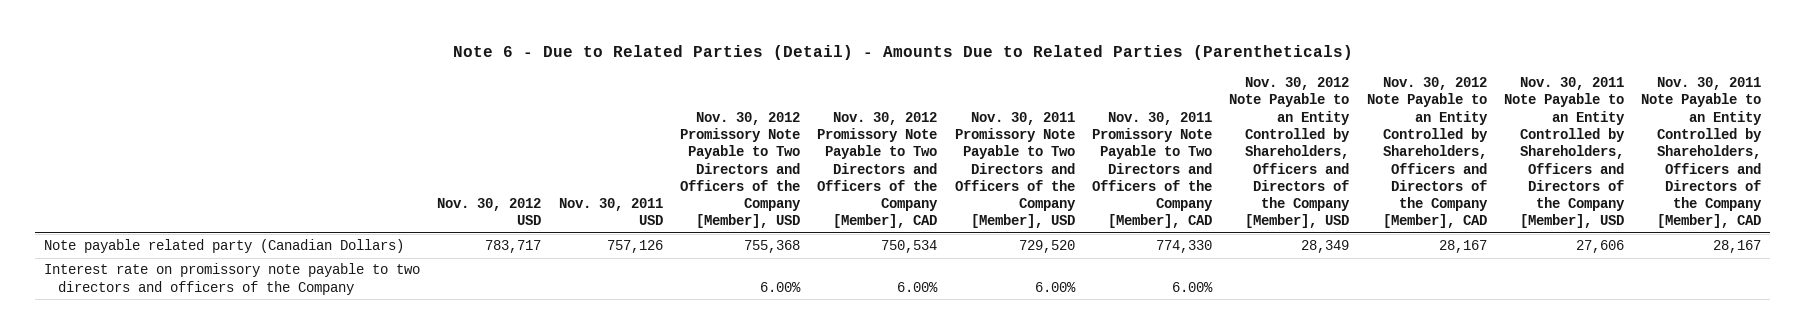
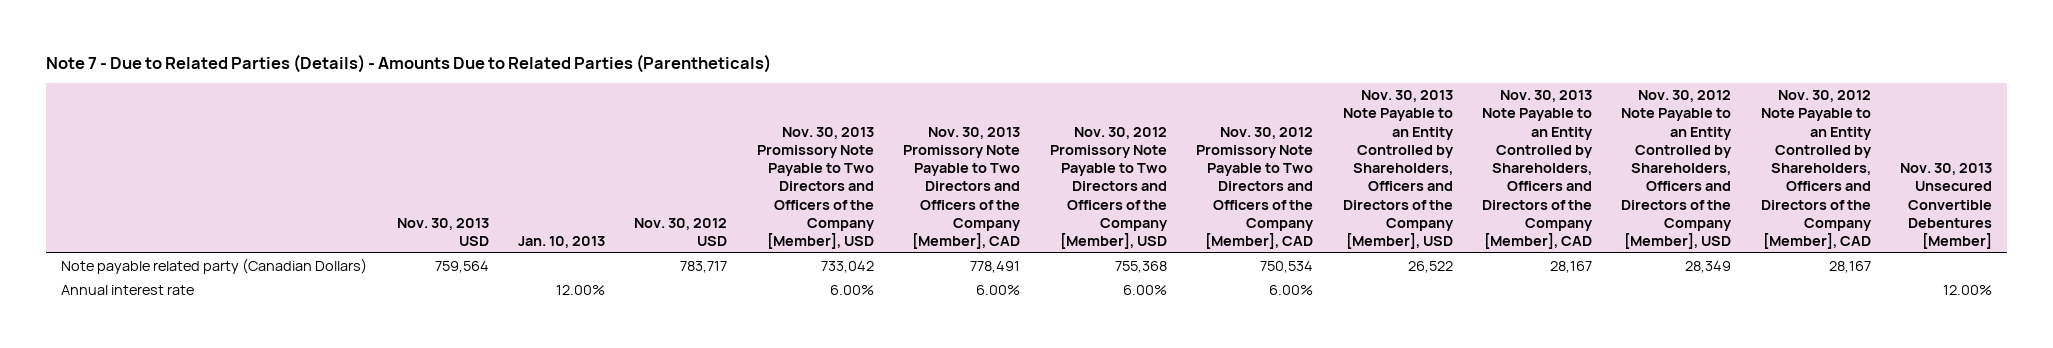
[452,44,1353,60] Note 6 - Due to Related Parties (Detail) - Amounts Due to Related Parties (Parentheticals) -> [46,53,772,73] Note 7 - Due to Related Parties (Details) - Amounts Due to Related Parties (Parentheticals)
[558,198,663,226] Nov. 30, 2011 USD -> none
[954,111,1076,229] Nov. 30, 2011 Promissory Note Payable to Two Directors and Officers of the Company [Member], USD -> none
[1092,111,1214,229] Nov. 30, 2011 Promissory Note Payable to Two Directors and Officers of the Company [Member], CAD -> none
[1504,77,1626,229] Nov. 30, 2011 Note Payable to an Entity Controlled by Shareholders, Officers and Directors of the Company [Member], USD -> none
[1641,77,1763,229] Nov. 30, 2011 Note Payable to an Entity Controlled by Shareholders, Officers and Directors of the Company [Member], CAD -> none
none -> [396,217,489,247] Nov. 30, 2013 USD
none -> [518,236,606,249] Jan. 10, 2013
none -> [756,126,875,250] Nov. 30, 2013 Promissory Note Payable to Two Directors and Officers of the Company [Member], USD
none -> [903,126,1022,250] Nov. 30, 2013 Promissory Note Payable to Two Directors and Officers of the Company [Member], CAD
none -> [1342,90,1454,250] Nov. 30, 2013 Note Payable to an Entity Controlled by Shareholders, Officers and Directors of the Company [Member], USD
none -> [1482,90,1594,250] Nov. 30, 2013 Note Payable to an Entity Controlled by Shareholders, Officers and Directors of the Company [Member], CAD
none -> [1900,163,1993,250] Nov. 30, 2013 Unsecured Convertible Debentures [Member]
[44,263,421,295] Interest rate on promissory note payable to two directors and officers of the Company -> [61,285,195,296] Annual interest rate

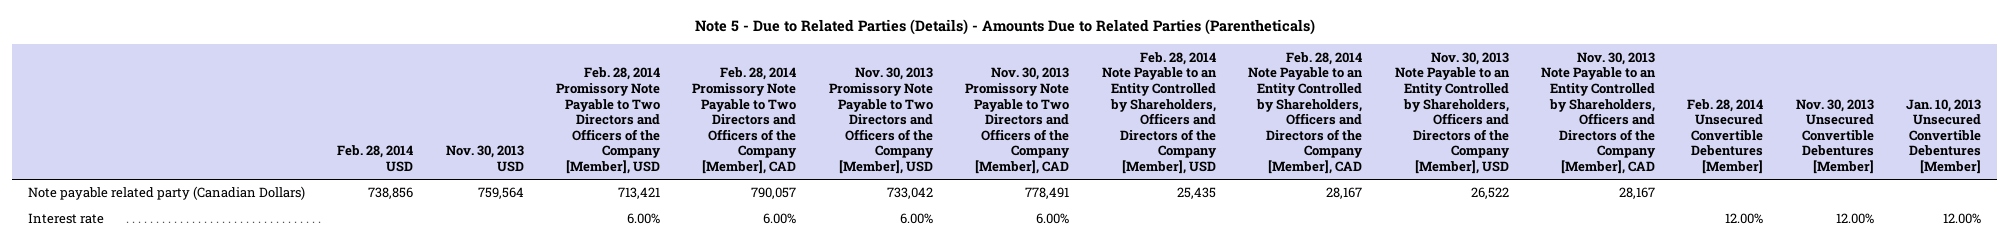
[46,53,772,73] Note 7 - Due to Related Parties (Details) - Amounts Due to Related Parties (Parentheticals) -> [694,19,1315,36] Note 5 - Due to Related Parties (Details) - Amounts Due to Related Parties (Parentheticals)
[518,236,606,249] Jan. 10, 2013 -> none
[634,217,728,247] Nov. 30, 2012 USD -> none
[1049,126,1168,250] Nov. 30, 2012 Promissory Note Payable to Two Directors and Officers of the Company [Member], USD -> none
[1196,126,1315,250] Nov. 30, 2012 Promissory Note Payable to Two Directors and Officers of the Company [Member], CAD -> none
[1621,90,1733,250] Nov. 30, 2012 Note Payable to an Entity Controlled by Shareholders, Officers and Directors of the Company [Member], USD -> none
[1760,90,1872,250] Nov. 30, 2012 Note Payable to an Entity Controlled by Shareholders, Officers and Directors of the Company [Member], CAD -> none
none -> [337,145,414,173] Feb. 28, 2014 USD
none -> [556,67,662,175] Feb. 28, 2014 Promissory Note Payable to Two Directors and Officers of the Company [Member], USD
none -> [692,67,798,175] Feb. 28, 2014 Promissory Note Payable to Two Directors and Officers of the Company [Member], CAD
none -> [1101,51,1217,175] Feb. 28, 2014 Note Payable to an Entity Controlled by Shareholders, Officers and Directors of the Company [Member], USD
none -> [1248,51,1364,175] Feb. 28, 2014 Note Payable to an Entity Controlled by Shareholders, Officers and Directors of the Company [Member], CAD
none -> [1687,98,1764,175] Feb. 28, 2014 Unsecured Convertible Debentures [Member]
none -> [1906,98,1982,175] Jan. 10, 2013 Unsecured Convertible Debentures [Member]
[61,285,195,296] Annual interest rate -> [27,213,104,225] Interest rate

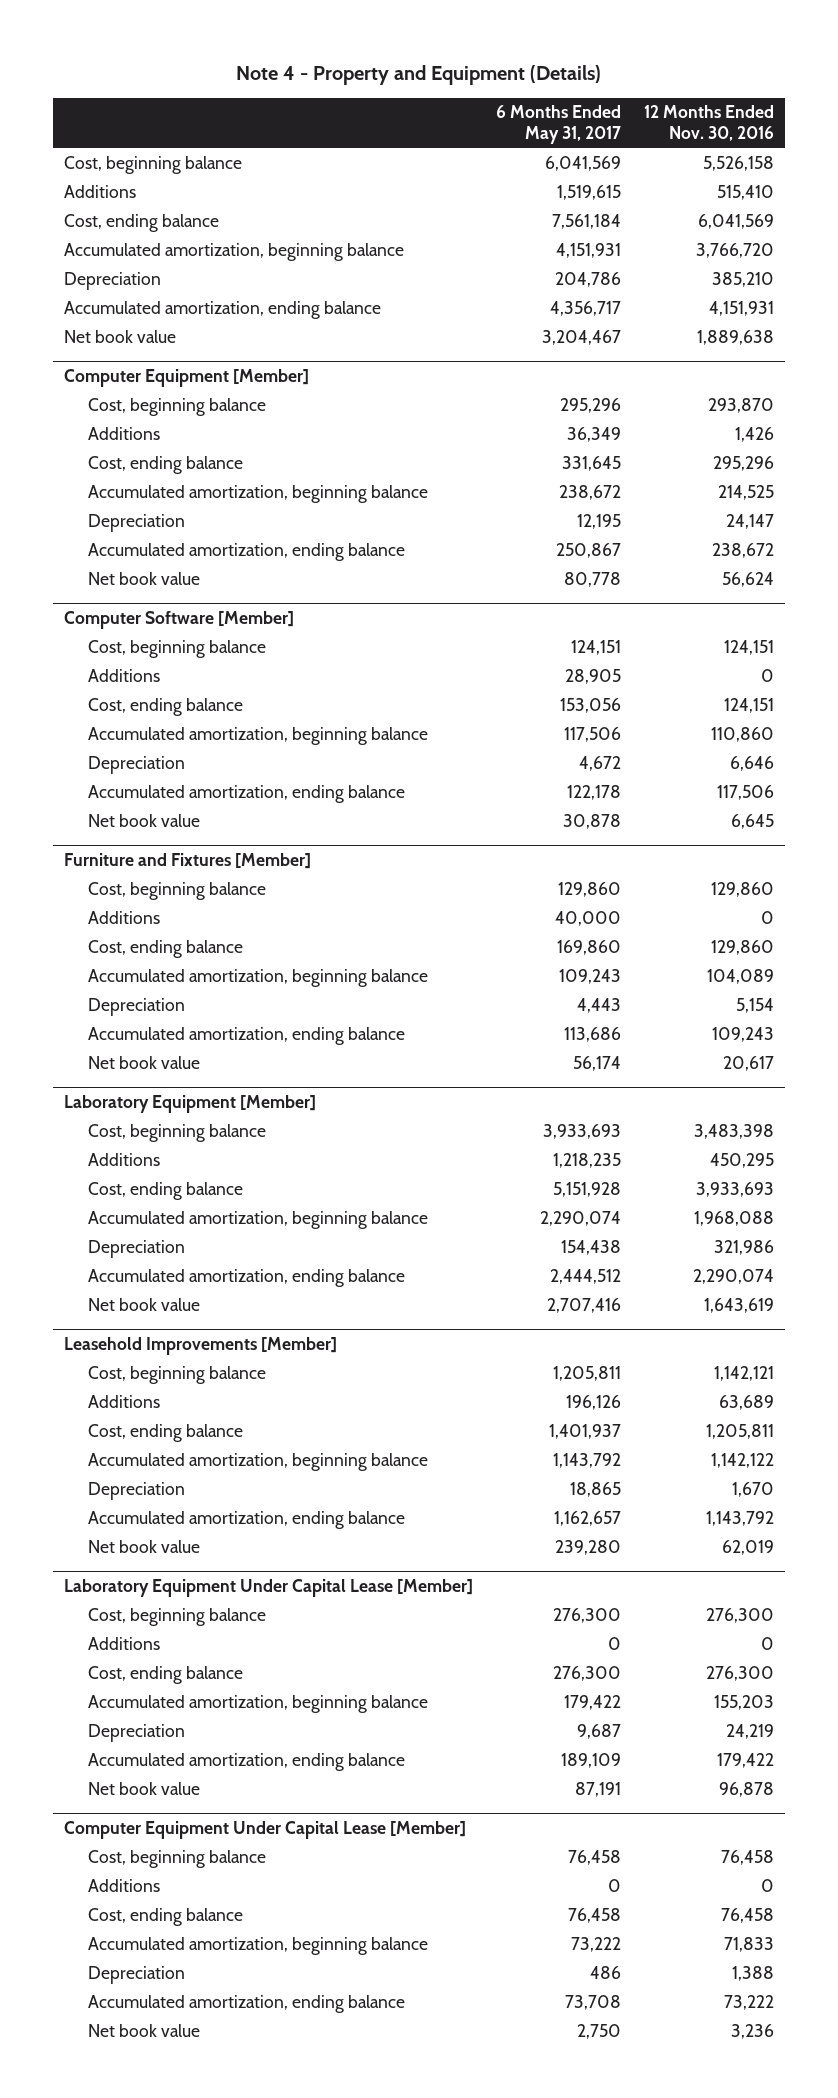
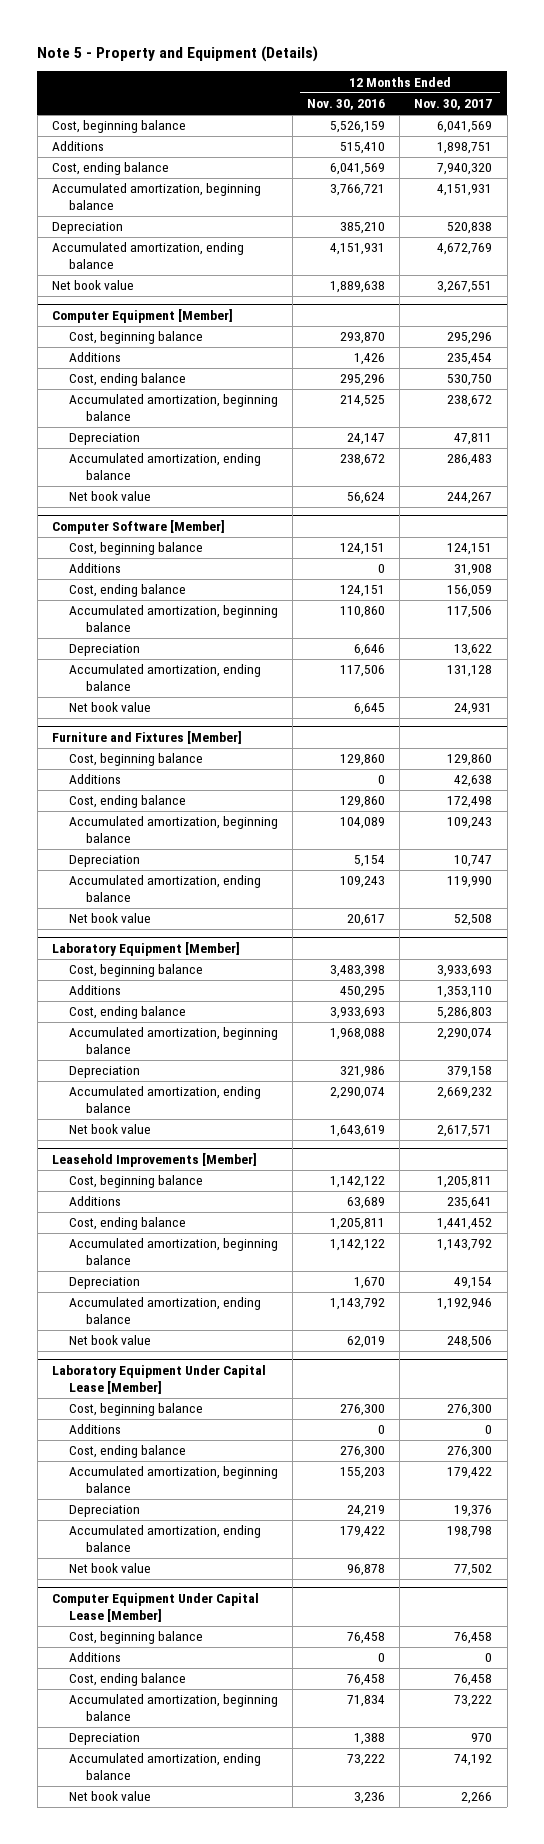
[236,65,602,86] Note 4 - Property and Equipment (Details) -> [37,45,319,62] Note 5 - Property and Equipment (Details)
[496,105,622,145] 6 Months Ended May 31, 2017 -> none
none -> [414,99,493,111] Nov. 30, 2017
[702,155,774,171] 5,526,158 -> [330,121,386,134] 5,526,159
[695,242,774,258] 3,766,720 -> [330,184,386,197] 3,766,721
[713,1365,774,1381] 1,142,121 -> [330,1176,386,1189] 1,142,122
[723,1936,774,1952] 71,833 -> [347,1695,386,1708] 71,834

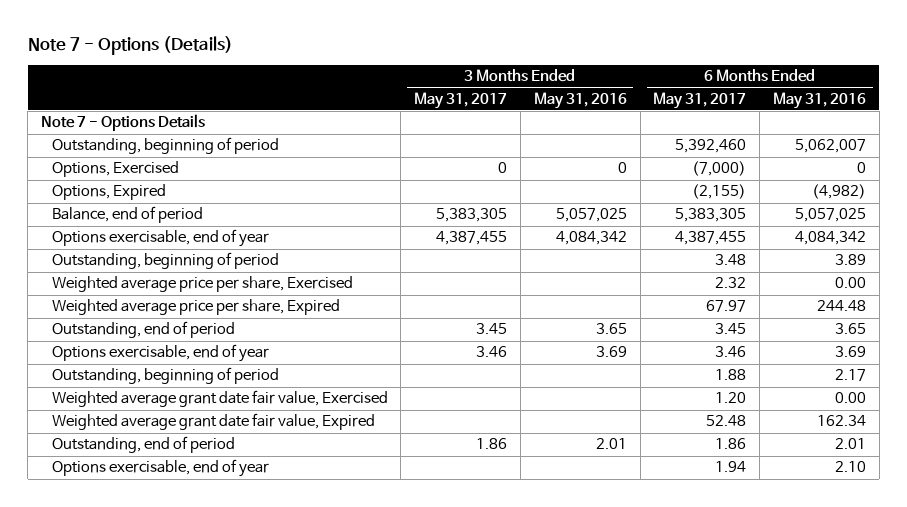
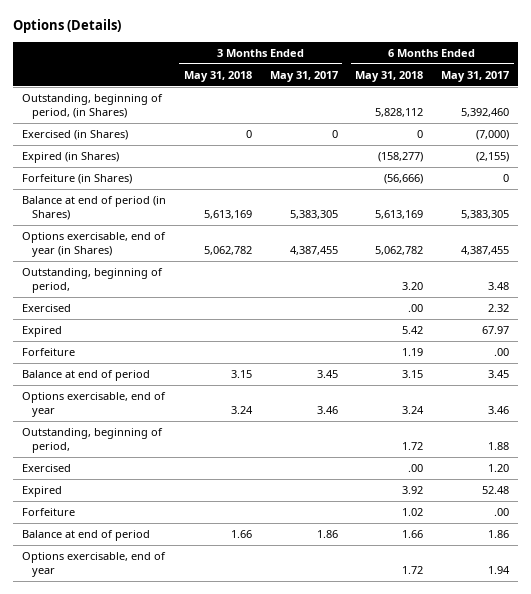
[27,36,233,56] Note 7 - Options (Details) -> [13,19,122,34] Options (Details)
[533,91,627,109] May 31, 2016 -> none
[772,91,866,109] May 31, 2016 -> none
none -> [183,70,252,82] May 31, 2018
none -> [355,70,424,82] May 31, 2018
[41,114,206,132] Note 7 - Options Details -> none
[51,137,279,155] Outstanding, beginning of period -> [22,94,164,120] Outstanding, beginning of period, (in Shares)
[51,161,179,178] Options, Exercised -> [22,130,129,141] Exercised (in Shares)
[51,184,166,201] Options, Expired -> [22,152,120,164] Expired (in Shares)
none -> [22,174,133,185] Forfeiture (in Shares)
[51,206,203,224] Balance, end of period -> [22,196,167,221] Balance at end of period (in Shares)
[51,229,269,248] Options exercisable, end of year -> [22,232,167,258] Options exercisable, end of year (in Shares)
[51,252,279,270] Outstanding, beginning of period -> [22,268,164,294] Outstanding, beginning of period,
[51,276,353,293] Weighted average price per share, Exercised -> [22,304,72,313] Exercised
[51,299,340,316] Weighted average price per share, Expired -> [22,326,63,338] Expired
none -> [22,348,76,357] Forfeiture
[51,321,235,339] Outstanding, end of period -> [22,370,151,382] Balance at end of period
[51,390,388,408] Weighted average grant date fair value, Exercised -> none
[51,367,279,385] Outstanding, beginning of period -> [22,428,164,454] Outstanding, beginning of period,
none -> [22,464,72,473] Exercised
[51,413,375,431] Weighted average grant date fair value, Expired -> [22,486,63,498] Expired
none -> [22,508,76,517] Forfeiture
[51,436,235,454] Outstanding, end of period -> [22,530,151,542] Balance at end of period

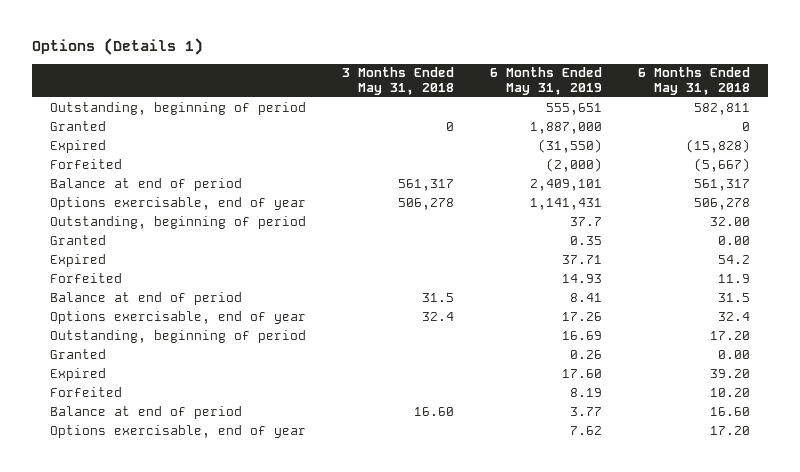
[13,19,122,34] Options (Details) -> [31,38,203,56] Options (Details 1)
[269,70,338,82] May 31, 2017 -> none
[441,70,510,82] May 31, 2017 -> none
none -> [490,67,603,95] 6 Months Ended May 31, 2019
[22,130,129,141] Exercised (in Shares) -> none
[22,174,133,185] Forfeiture (in Shares) -> none
[22,304,72,313] Exercised -> none
[22,348,76,357] Forfeiture -> none
[22,464,72,473] Exercised -> none
[22,508,76,517] Forfeiture -> none
[22,94,164,120] Outstanding, beginning of period, (in Shares) -> [49,101,306,115] Outstanding, beginning of period
[375,108,424,118] 5,828,112 -> [694,102,751,115] 582,811
none -> [49,120,106,131] Granted
[22,152,120,164] Expired (in Shares) -> [49,139,106,153] Expired
[378,152,424,163] (158,277) -> [686,138,751,153] (15,828)
none -> [49,158,122,169] Forfeited
[22,196,167,221] Balance at end of period (in Shares) -> [49,177,242,191] Balance at end of period
[203,210,252,220] 5,613,169 -> [397,178,454,191] 561,317
[375,210,424,220] 5,613,169 -> [694,178,751,191] 561,317
[22,232,167,258] Options exercisable, end of year (in Shares) -> [49,196,306,210] Options exercisable, end of year
[203,246,252,256] 5,062,782 -> [397,197,454,210] 506,278
[375,246,424,256] 5,062,782 -> [694,197,751,210] 506,278
[22,268,164,294] Outstanding, beginning of period, -> [49,215,306,229] Outstanding, beginning of period
[402,282,424,291] 3.20 -> [710,216,751,226] 32.00
none -> [49,234,106,245] Granted
[402,326,424,335] 5.42 -> [718,254,751,264] 54.2
none -> [49,272,122,283] Forfeited
[230,370,252,379] 3.15 -> [421,292,454,302] 31.5
[402,370,424,379] 3.15 -> [718,292,751,302] 31.5
[230,406,253,415] 3.24 -> [421,311,454,321] 32.4
[402,406,425,415] 3.24 -> [718,311,751,321] 32.4
[22,428,164,454] Outstanding, beginning of period, -> [49,329,306,343] Outstanding, beginning of period
[402,442,424,451] 1.72 -> [710,330,751,340] 17.20
none -> [49,348,106,359] Granted
[402,486,424,495] 3.92 -> [710,368,751,378] 39.20
none -> [49,386,122,397] Forfeited
[230,530,252,539] 1.66 -> [413,406,454,416] 16.60
[402,530,424,539] 1.66 -> [710,406,751,416] 16.60
[402,566,424,575] 1.72 -> [710,425,751,435] 17.20

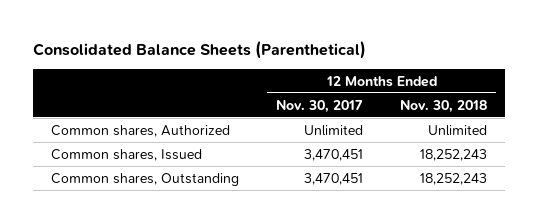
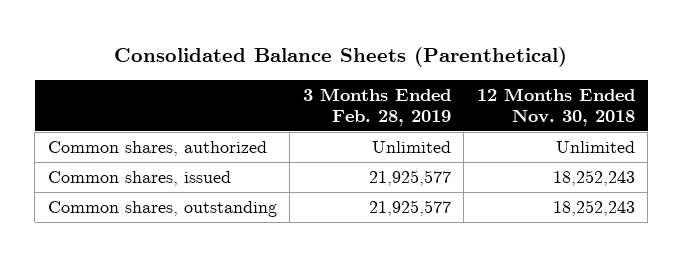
[276,99,364,113] Nov. 30, 2017 -> none
none -> [302,88,451,126] 3 Months Ended Feb. 28, 2019
[51,124,231,137] Common shares, Authorized -> [47,141,267,157] Common shares, authorized
[51,148,203,161] Common shares, Issued -> [47,171,231,187] Common shares, issued
[51,172,240,186] Common shares, Outstanding -> [47,201,277,218] Common shares, outstanding

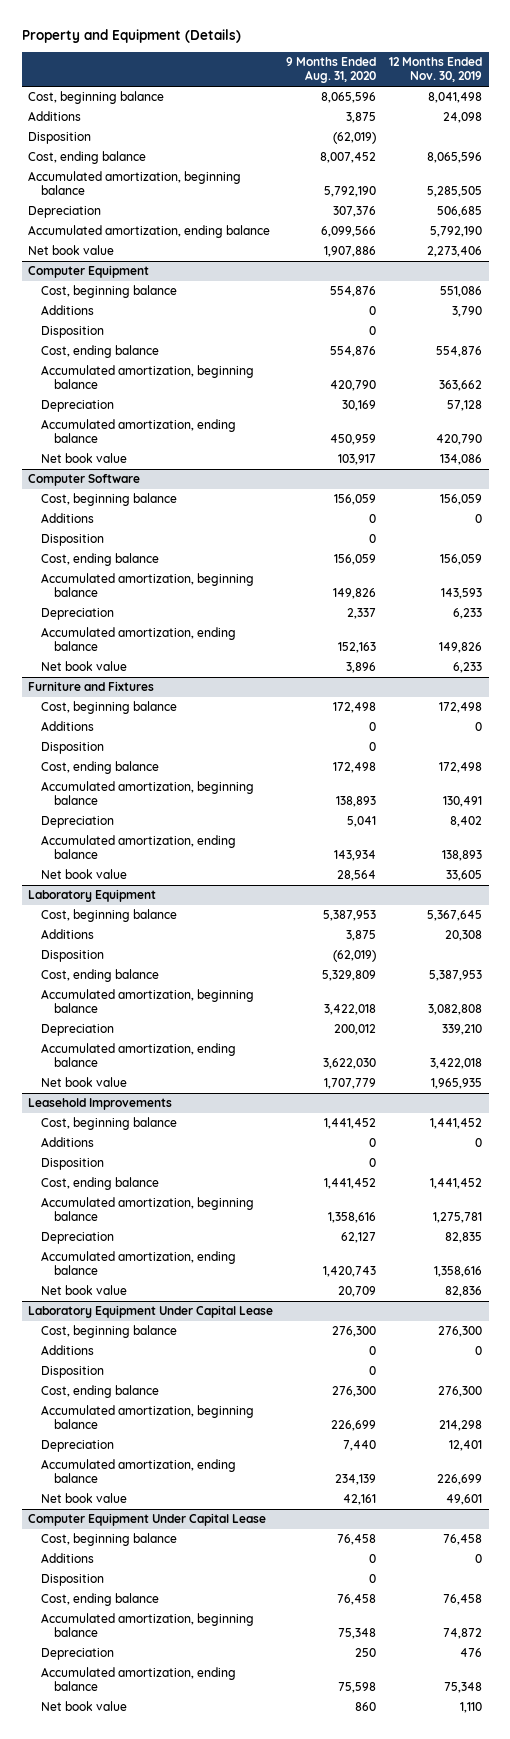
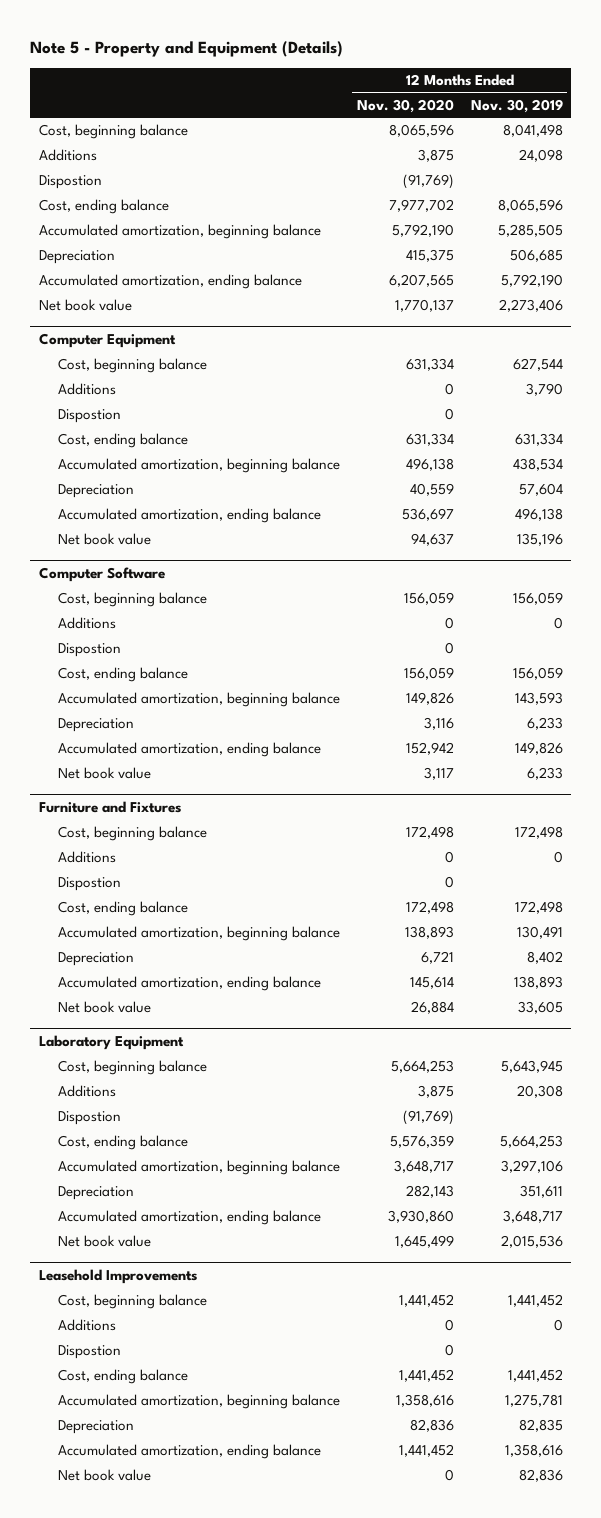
[21,29,241,44] Property and Equipment (Details) -> [30,41,344,58] Note 5 - Property and Equipment (Details)
[286,57,377,84] 9 Months Ended Aug. 31, 2020 -> none
none -> [356,98,454,113] Nov. 30, 2020
[28,132,92,145] Disposition -> none
none -> [38,175,102,190] Dispostion
[440,286,483,298] 551,086 -> [512,358,563,372] 627,544
[41,326,105,339] Disposition -> none
none -> [57,409,121,424] Dispostion
[436,346,483,358] 554,876 -> [514,433,563,447] 631,334
[439,380,483,392] 363,662 -> [512,458,563,472] 438,534
[447,400,483,412] 57,128 -> [518,483,563,497] 57,604
[436,434,483,446] 420,790 -> [514,508,563,522] 496,138
[440,454,483,466] 134,086 -> [516,533,563,547] 135,196
[41,534,105,547] Disposition -> none
none -> [57,643,121,658] Dispostion
[41,742,105,755] Disposition -> none
none -> [57,877,121,892] Dispostion
[427,910,483,922] 5,367,645 -> [500,1060,563,1074] 5,643,945
[41,950,105,963] Disposition -> none
none -> [57,1111,121,1126] Dispostion
[429,970,483,982] 5,387,953 -> [499,1135,563,1149] 5,664,253
[428,1004,483,1016] 3,082,808 -> [500,1160,563,1174] 3,297,106
[442,1024,483,1036] 339,210 -> [519,1185,563,1199] 351,611
[430,1058,483,1070] 3,422,018 -> [502,1210,563,1224] 3,648,717
[431,1078,483,1090] 1,965,935 -> [500,1235,563,1249] 2,015,536
[41,1158,105,1171] Disposition -> none
none -> [57,1345,121,1360] Dispostion
[28,1305,274,1319] Laboratory Equipment Under Capital Lease -> none
[41,1325,178,1339] Cost, beginning balance -> none
[41,1345,95,1356] Additions -> none
[41,1366,105,1379] Disposition -> none
[41,1385,160,1399] Cost, ending balance -> none
[41,1405,255,1430] Accumulated amortization, beginning balance -> none
[41,1440,115,1453] Depreciation -> none
[41,1459,237,1484] Accumulated amortization, ending balance -> none
[41,1493,128,1504] Net book value -> none
[28,1513,267,1527] Computer Equipment Under Capital Lease -> none
[41,1533,178,1547] Cost, beginning balance -> none
[41,1553,95,1564] Additions -> none
[41,1574,105,1587] Disposition -> none
[41,1593,160,1607] Cost, ending balance -> none
[41,1613,255,1638] Accumulated amortization, beginning balance -> none
[41,1648,115,1661] Depreciation -> none
[41,1667,237,1692] Accumulated amortization, ending balance -> none
[41,1701,128,1712] Net book value -> none

